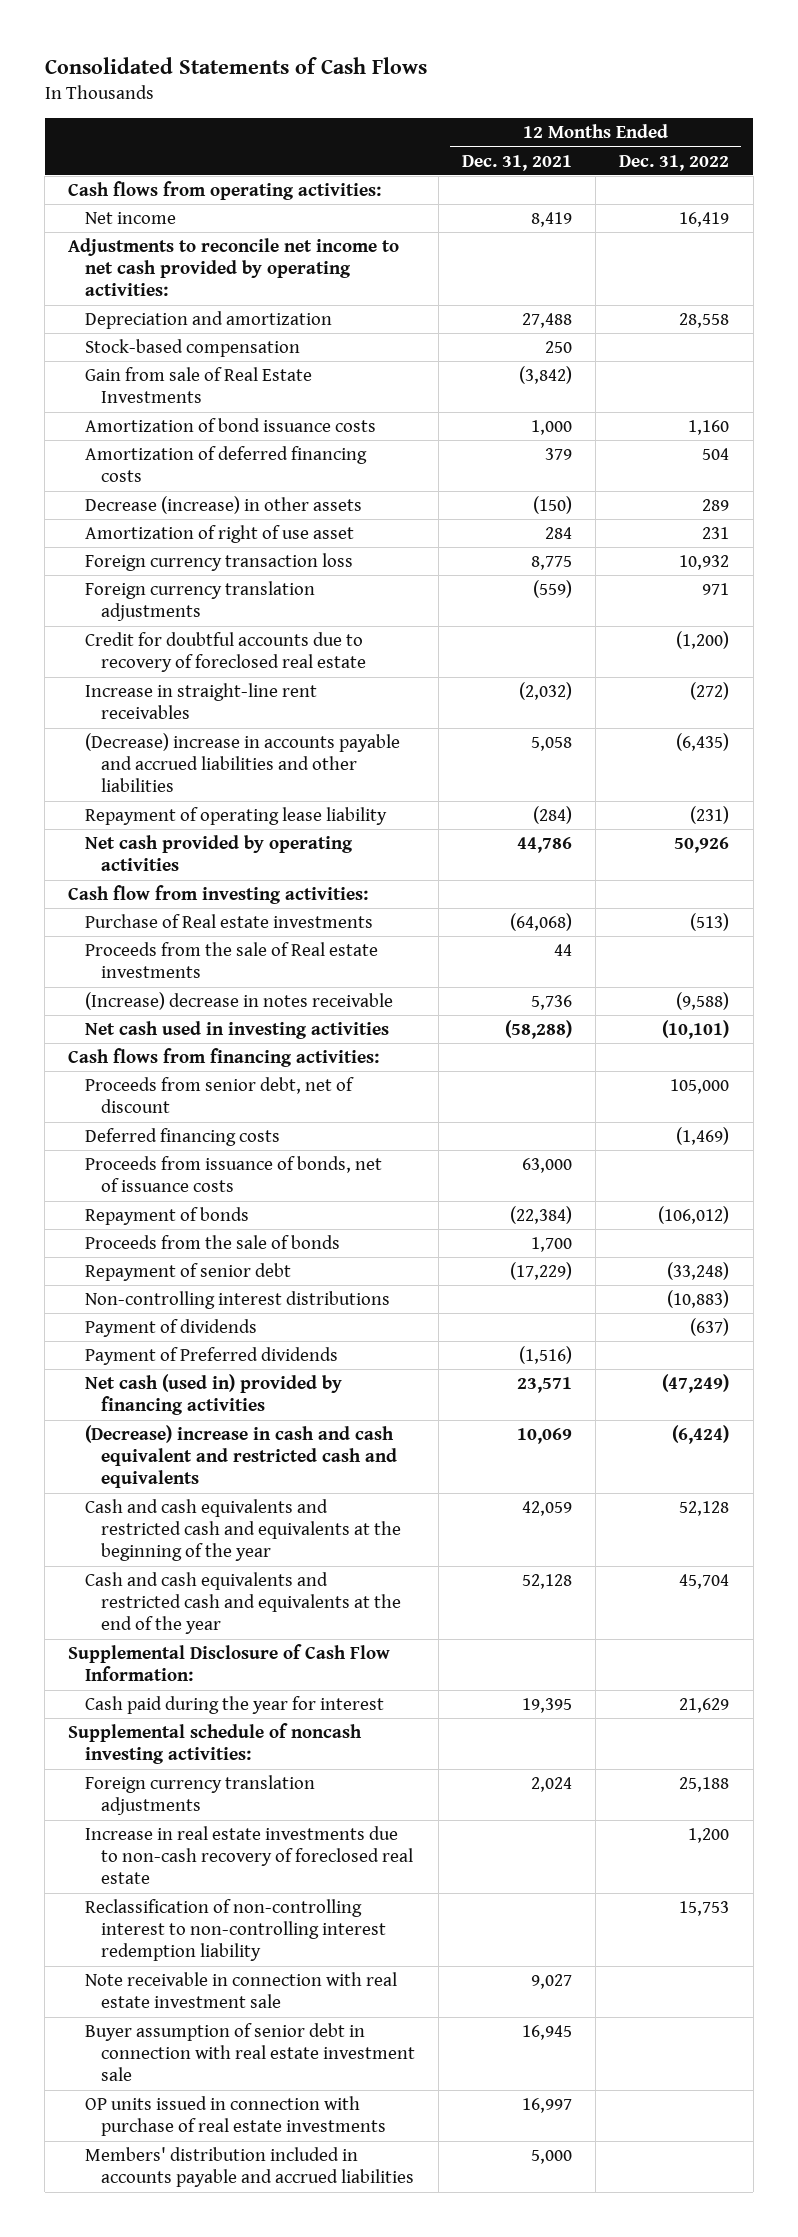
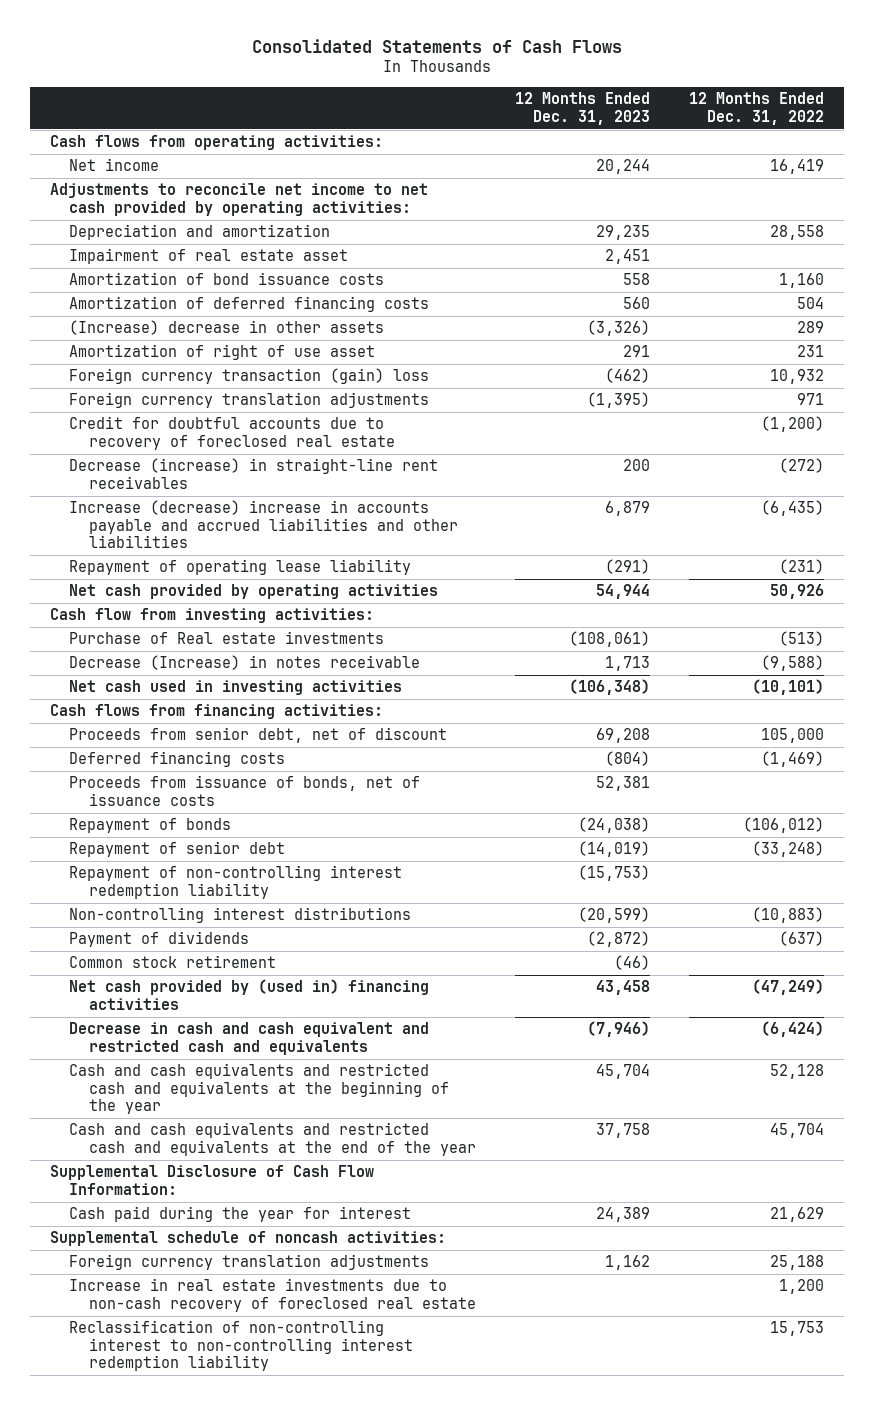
[462,154,573,171] Dec. 31, 2021 -> none
none -> [515,92,651,125] 12 Months Ended Dec. 31, 2023
[84,339,300,358] Stock-based compensation -> none
[84,367,312,404] Gain from sale of Real Estate Investments -> none
none -> [69,248,349,265] Impairment of real estate asset
[84,496,362,515] Decrease (increase) in other assets -> [69,320,385,336] (Increase) decrease in other assets
[84,553,353,572] Foreign currency transaction loss -> [69,368,430,385] Foreign currency transaction (gain) loss
[84,683,317,720] Increase in straight-line rent receivables -> [69,458,439,489] Decrease (increase) in straight-line rent receivables
[84,733,400,793] (Decrease) increase in accounts payable and accrued liabilities and other liabilities -> [69,500,459,549] Increase (decrease) increase in accounts payable and accrued liabilities and other liabilities
[84,942,378,979] Proceeds from the sale of Real estate investments -> none
[84,992,393,1011] (Increase) decrease in notes receivable -> [69,655,421,671] Decrease (Increase) in notes receivable
[84,1235,340,1250] Proceeds from the sale of bonds -> none
none -> [69,865,403,899] Repayment of non-controlling interest redemption liability
[84,1347,338,1366] Payment of Preferred dividends -> none
none -> [69,955,277,969] Common stock retirement
[84,1374,342,1416] Net cash (used in) provided by financing activities -> [69,979,430,1010] Net cash provided by (used in) financing activities
[84,1425,397,1489] (Decrease) increase in cash and cash equivalent and restricted cash and equivalents -> [69,1022,430,1055] Decrease in cash and cash equivalent and restricted cash and equivalents
[68,1723,363,1765] Supplemental schedule of noncash investing activities: -> [49,1231,446,1247] Supplemental schedule of noncash activities:
[84,1972,397,2009] Note receivable in connection with real estate investment sale -> none
[84,2023,415,2082] Buyer assumption of senior debt in connection with real estate investment sale -> none
[84,2096,386,2137] OP units issued in connection with purchase of real estate investments -> none
[84,2147,414,2188] Members' distribution included in accounts payable and accrued liabilities -> none

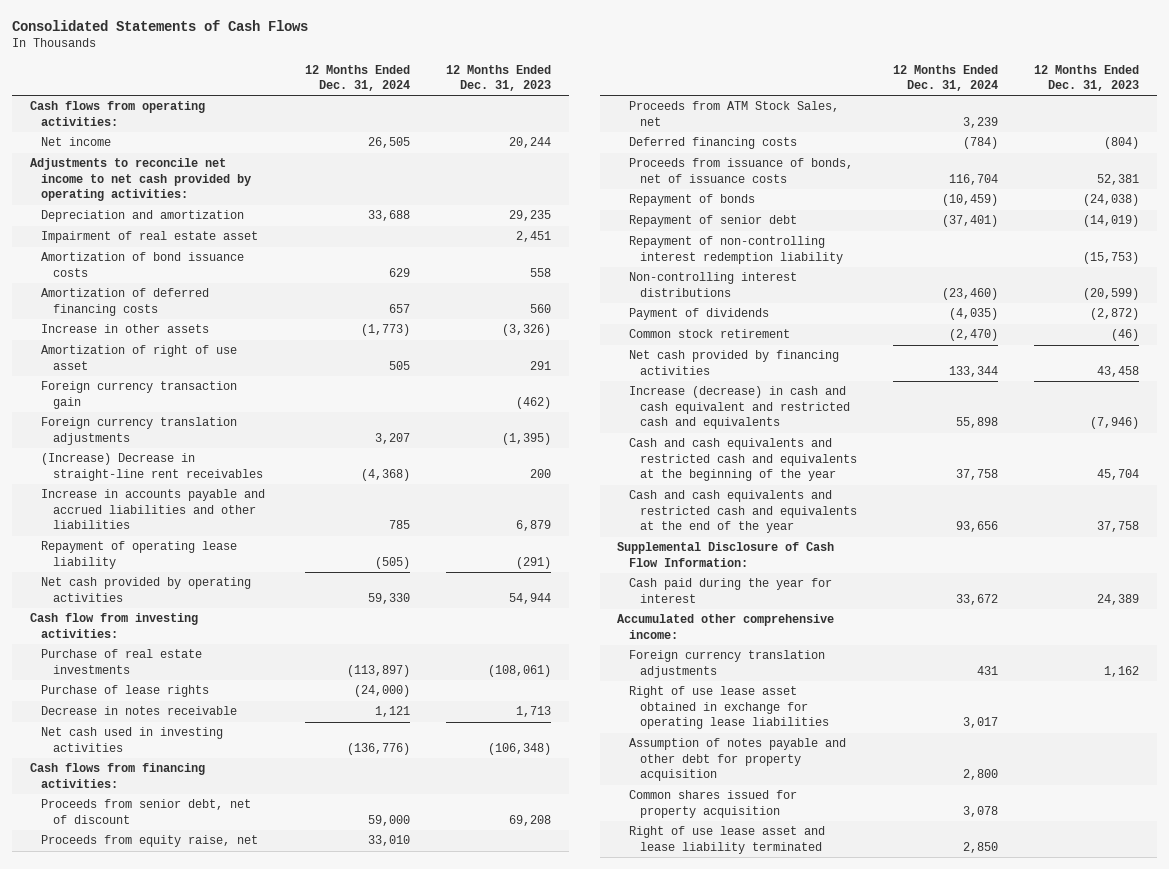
[689,92,825,125] 12 Months Ended Dec. 31, 2022 -> none
none -> [305,64,411,92] 12 Months Ended Dec. 31, 2024
[69,320,385,336] (Increase) decrease in other assets -> [41,324,210,334] Increase in other assets
[69,368,430,385] Foreign currency transaction (gain) loss -> [41,381,238,409] Foreign currency transaction gain
[69,416,396,450] Credit for doubtful accounts due to recovery of foreclosed real estate -> none
[69,458,439,489] Decrease (increase) in straight-line rent receivables -> [41,453,263,481] (Increase) Decrease in straight-line rent receivables
[69,500,459,549] Increase (decrease) increase in accounts payable and accrued liabilities and other liabilities -> [41,489,266,530] Increase in accounts payable and accrued liabilities and other liabilities
[69,631,385,645] Purchase of Real estate investments -> [41,649,203,674] Purchase of real estate investments
none -> [41,685,210,698] Purchase of lease rights
[69,655,421,671] Decrease (Increase) in notes receivable -> [41,706,238,716] Decrease in notes receivable
none -> [41,835,259,848] Proceeds from equity raise, net
none -> [628,101,839,126] Proceeds from ATM Stock Sales, net
[69,979,430,1010] Net cash provided by (used in) financing activities -> [628,350,839,375] Net cash provided by financing activities
[69,1022,430,1055] Decrease in cash and cash equivalent and restricted cash and equivalents -> [628,386,851,430] Increase (decrease) in cash and cash equivalent and restricted cash and equivalents
[49,1231,446,1247] Supplemental schedule of noncash activities: -> none
none -> [617,614,835,639] Accumulated other comprehensive income:
[69,1278,477,1312] Increase in real estate investments due to non-cash recovery of foreclosed real estate -> none
[69,1320,414,1372] Reclassification of non-controlling interest to non-controlling interest redemption liability -> none
none -> [628,686,830,730] Right of use lease asset obtained in exchange for operating lease liabilities
none -> [628,738,846,782] Assumption of notes payable and other debt for property acquisition
none -> [628,790,797,818] Common shares issued for property acquisition
none -> [628,826,825,854] Right of use lease asset and lease liability terminated

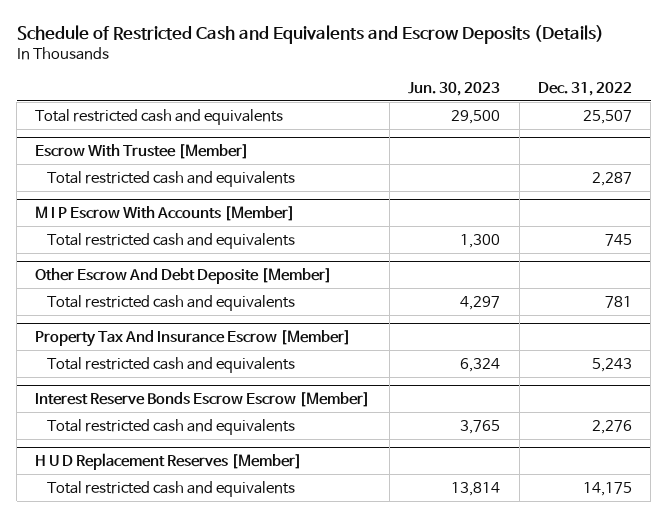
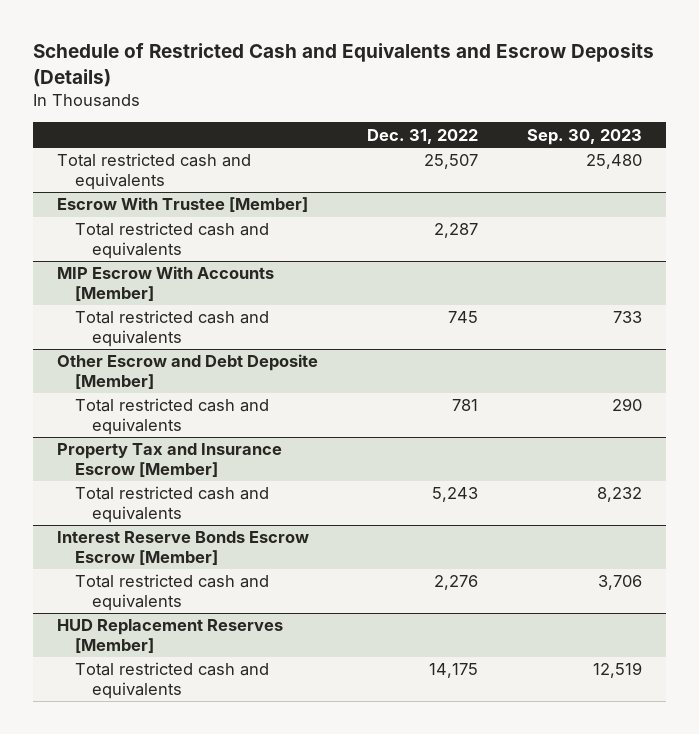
[408,81,501,96] Jun. 30, 2023 -> none
none -> [527,128,643,145] Sep. 30, 2023
[35,206,296,222] M I P Escrow With Accounts [Member] -> [57,266,275,301] MIP Escrow With Accounts [Member]
[35,268,333,285] Other Escrow And Debt Deposite [Member] -> [57,354,319,389] Other Escrow and Debt Deposite [Member]
[35,330,352,348] Property Tax And Insurance Escrow [Member] -> [57,443,283,477] Property Tax and Insurance Escrow [Member]
[35,453,303,471] H U D Replacement Reserves [Member] -> [57,619,284,653] HUD Replacement Reserves [Member]

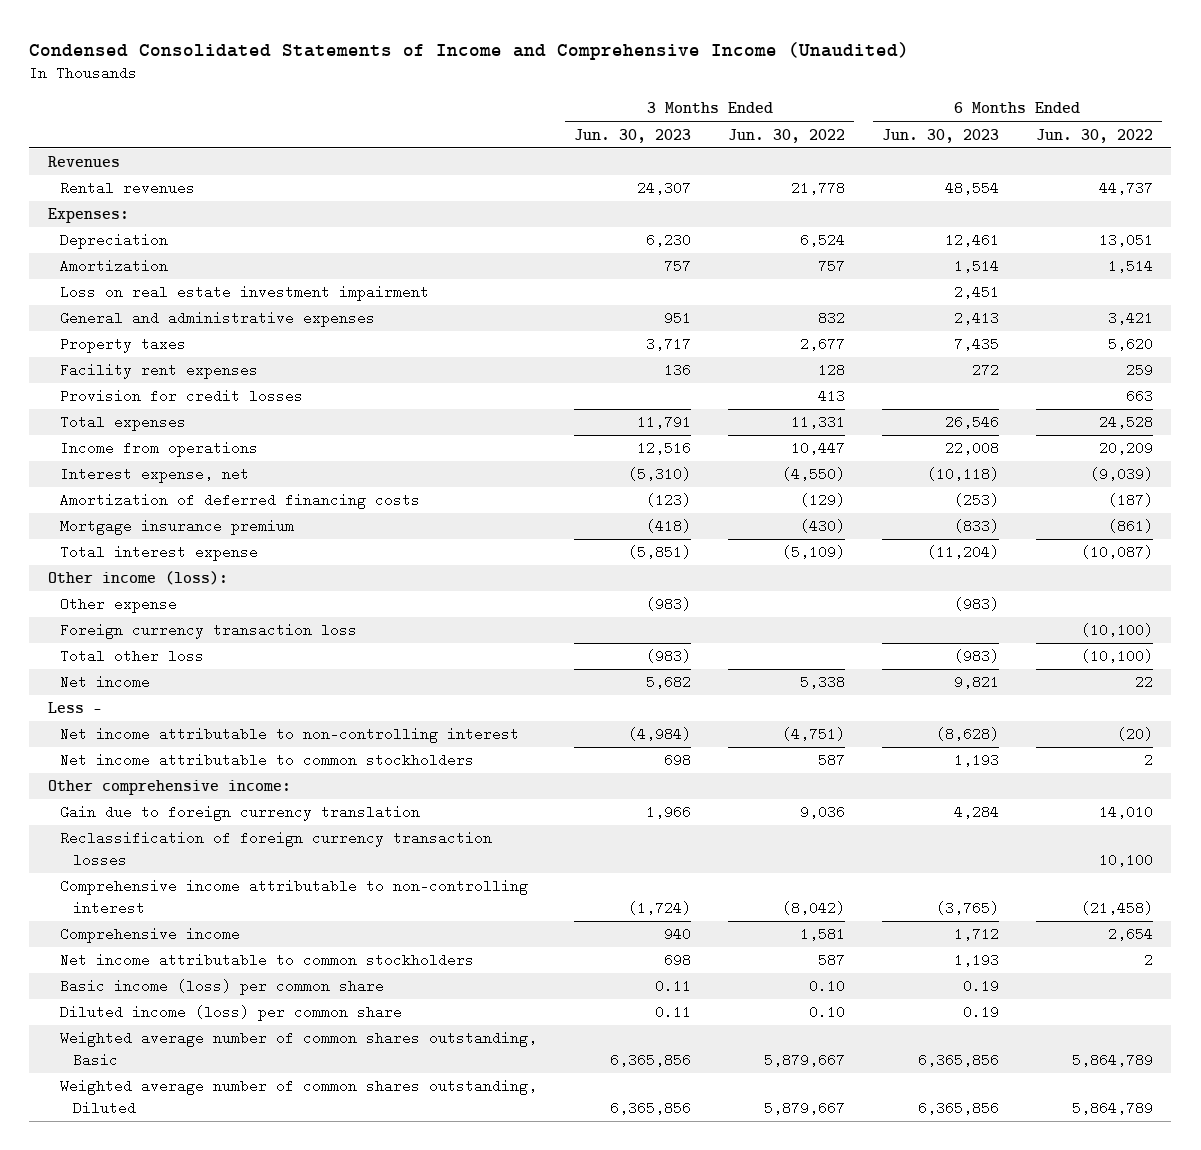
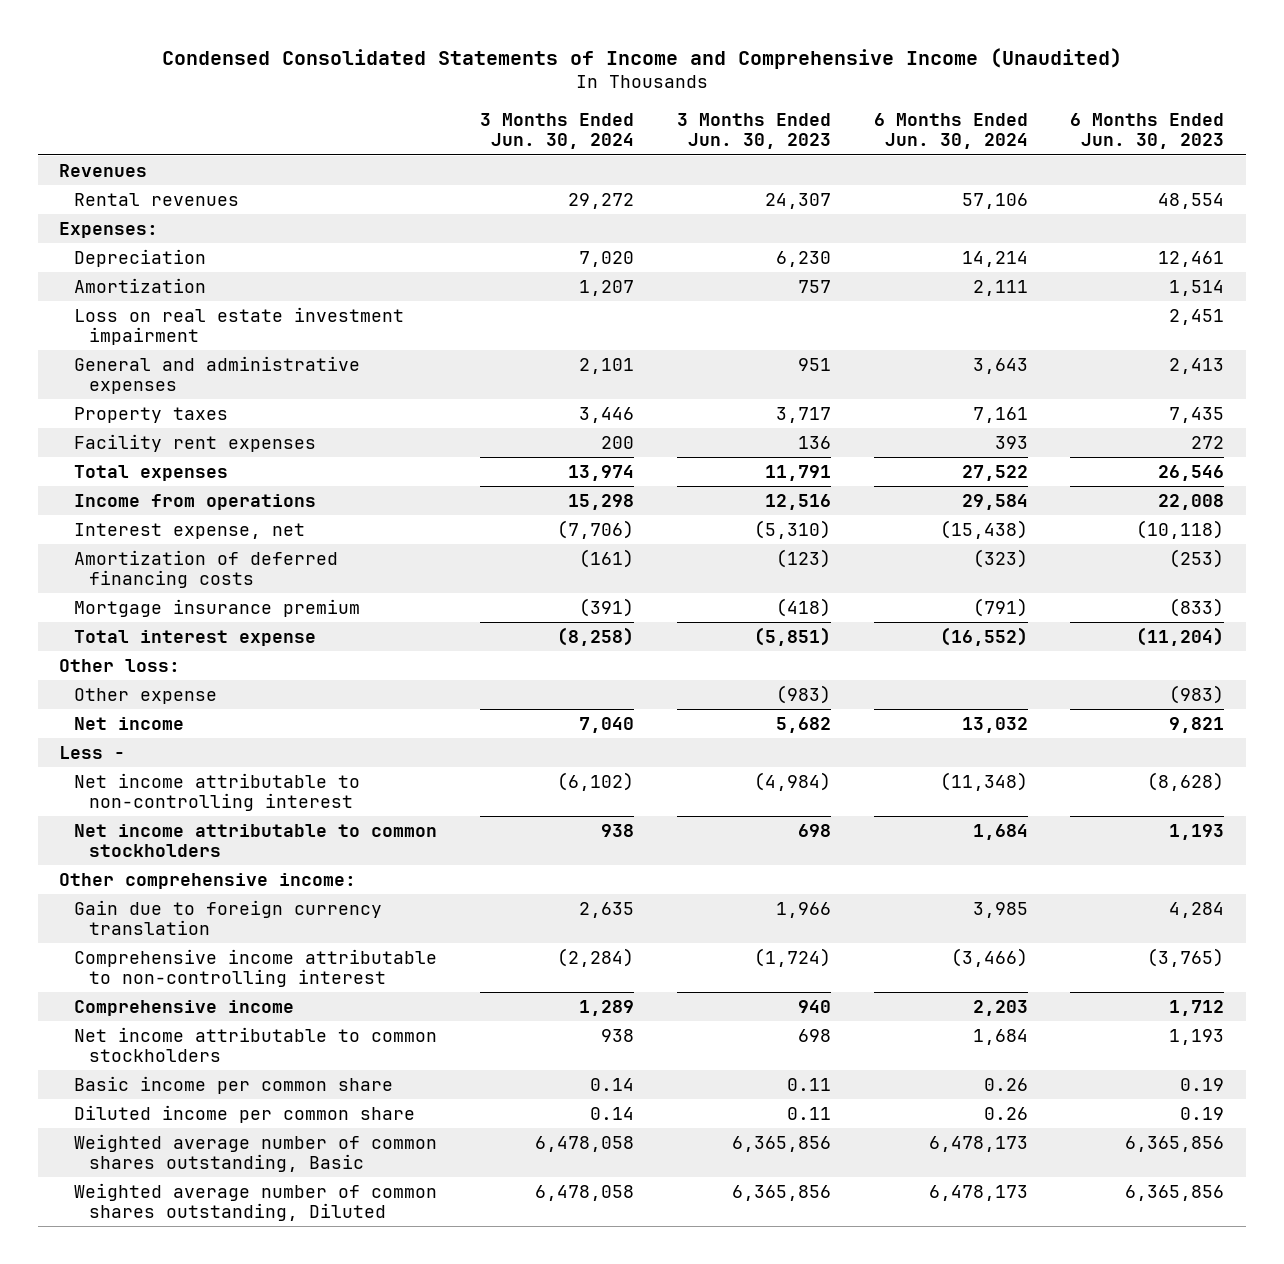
[728,128,846,143] Jun. 30, 2022 -> none
[1035,128,1153,143] Jun. 30, 2022 -> none
none -> [479,113,634,150] 3 Months Ended Jun. 30, 2024
none -> [873,113,1028,150] 6 Months Ended Jun. 30, 2024
[60,389,304,404] Provision for credit losses -> none
[47,571,228,586] Other income (loss): -> [59,658,181,672] Other loss:
[60,623,358,640] Foreign currency transaction loss -> none
[60,649,205,664] Total other loss -> none
[60,831,493,868] Reclassification of foreign currency transaction losses -> none
[60,979,385,996] Basic income (loss) per common share -> [73,1075,393,1094] Basic income per common share
[60,1005,403,1022] Diluted income (loss) per common share -> [73,1104,415,1123] Diluted income per common share

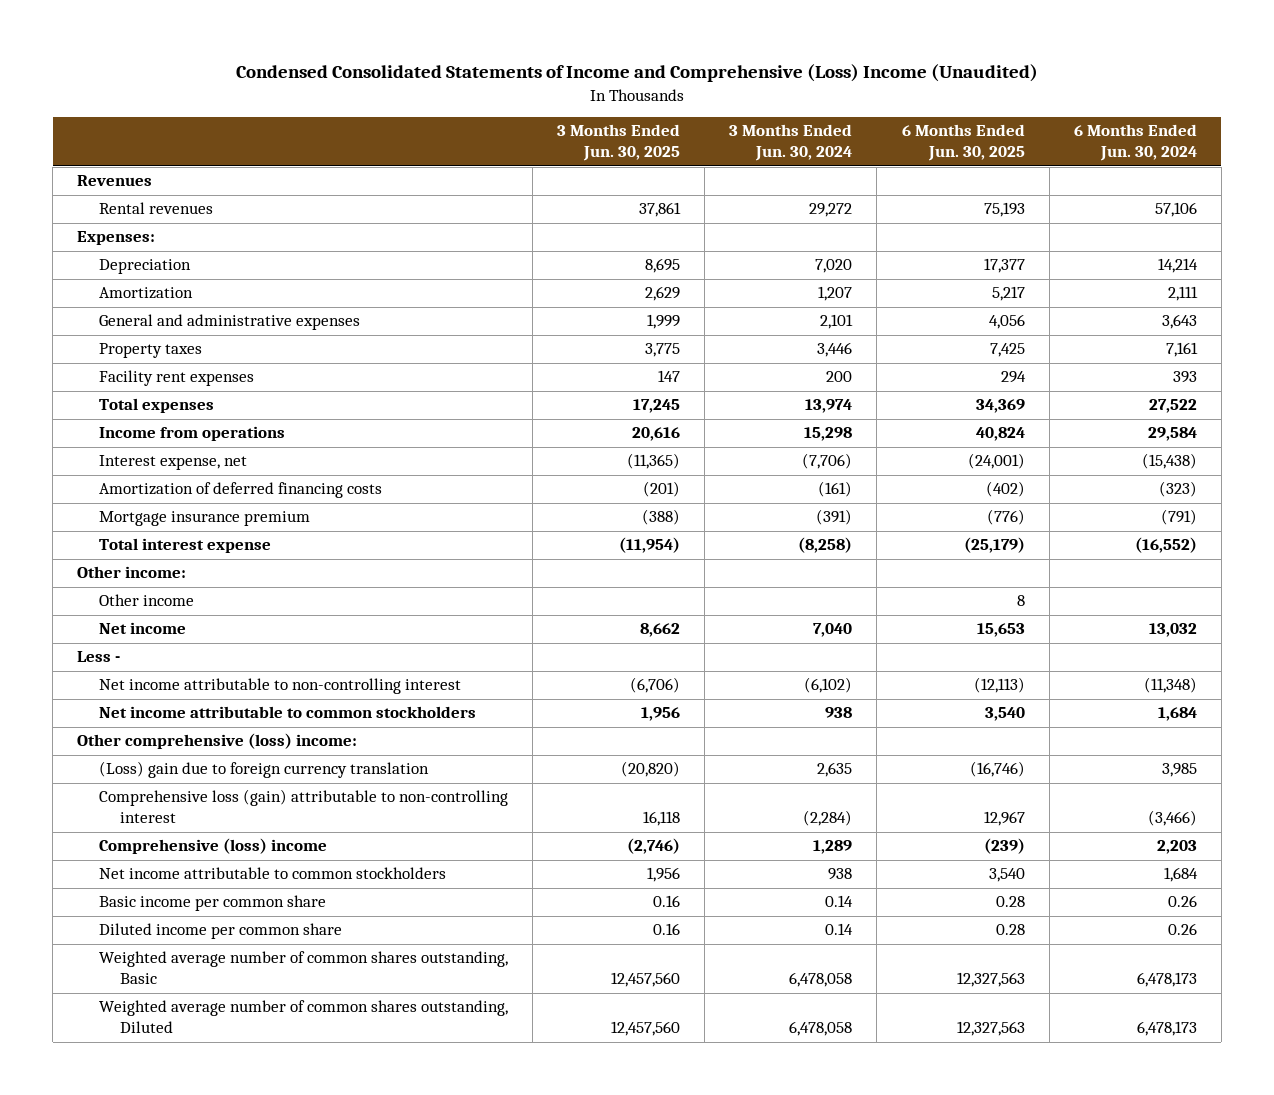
[161,47,1122,69] Condensed Consolidated Statements of Income and Comprehensive Income (Unaudited) -> [236,64,1039,83] Condensed Consolidated Statements of Income and Comprehensive (Loss) Income (Unaudited)
[676,113,831,150] 3 Months Ended Jun. 30, 2023 -> none
[1070,113,1225,150] 6 Months Ended Jun. 30, 2023 -> none
none -> [557,124,681,162] 3 Months Ended Jun. 30, 2025
none -> [901,124,1025,162] 6 Months Ended Jun. 30, 2025
[73,306,404,345] Loss on real estate investment impairment -> none
[59,658,181,672] Other loss: -> none
none -> [77,566,187,579] Other income:
[73,687,217,704] Other expense -> [98,594,194,607] Other income
[59,872,357,889] Other comprehensive income: -> [77,733,358,750] Other comprehensive (loss) income:
[73,899,382,935] Gain due to foreign currency translation -> [98,761,429,779] (Loss) gain due to foreign currency translation
[73,948,437,987] Comprehensive income attributable to non-controlling interest -> [98,789,508,824] Comprehensive loss (gain) attributable to non-controlling interest
[73,999,294,1016] Comprehensive income -> [98,838,327,855] Comprehensive (loss) income

